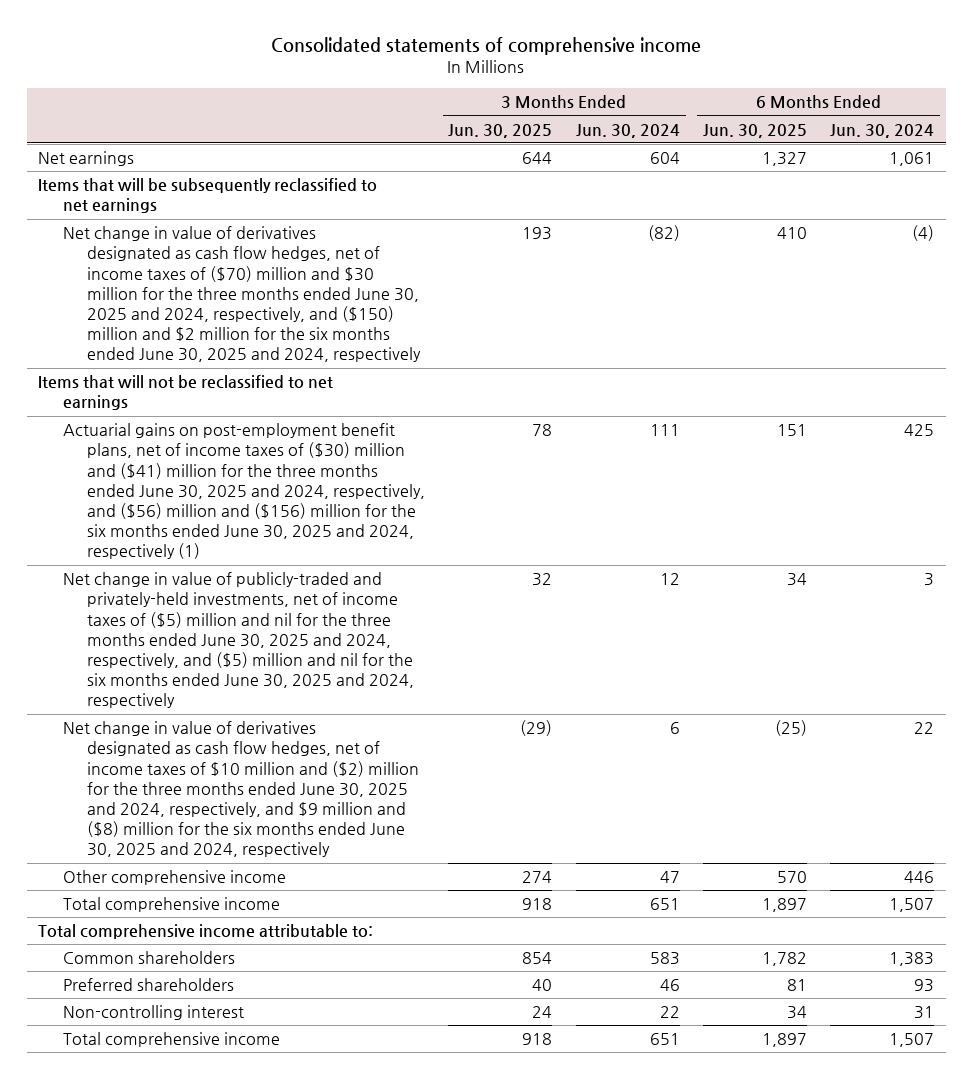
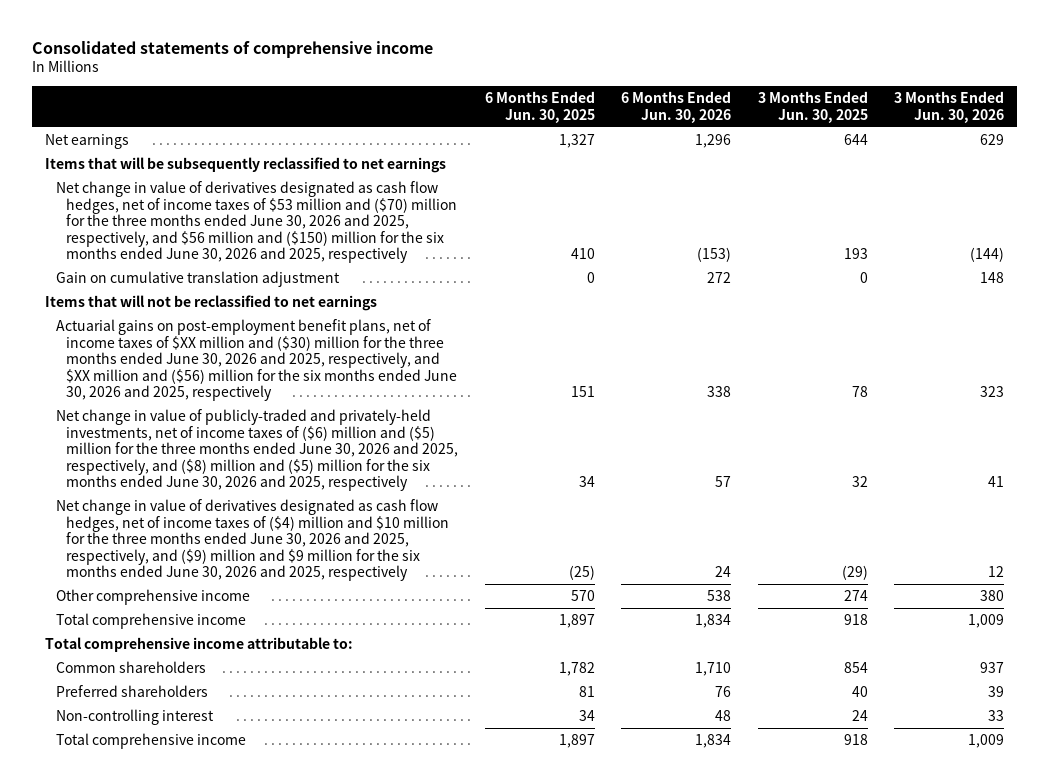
[575,123,680,138] Jun. 30, 2024 -> none
[830,123,935,138] Jun. 30, 2024 -> none
none -> [621,90,732,123] 6 Months Ended Jun. 30, 2026
none -> [894,90,1005,123] 3 Months Ended Jun. 30, 2026
[62,226,422,363] Net change in value of derivatives designated as cash flow hedges, net of income taxes of ($70) million and $30 million for the three months ended June 30, 2025 and 2024, respectively, and ($150) million and $2 million for the six months ended June 30, 2025 and 2024, respectively -> [55,181,458,264] Net change in value of derivatives designated as cash flow hedges, net of income taxes of $53 million and ($70) million for the three months ended June 30, 2026 and 2025, respectively, and $56 million and ($150) million for the six months ended June 30, 2026 and 2025, respectively
none -> [55,271,340,288] Gain on cumulative translation adjustment
[62,423,426,560] Actuarial gains on post-employment benefit plans, net of income taxes of ($30) million and ($41) million for the three months ended June 30, 2025 and 2024, respectively, and ($56) million and ($156) million for the six months ended June 30, 2025 and 2024, respectively (1) -> [55,319,458,402] Actuarial gains on post-employment benefit plans, net of income taxes of $XX million and ($30) million for the three months ended June 30, 2026 and 2025, respectively, and $XX million and ($56) million for the six months ended June 30, 2026 and 2025, respectively
[62,572,415,709] Net change in value of publicly-traded and privately-held investments, net of income taxes of ($5) million and nil for the three months ended June 30, 2025 and 2024, respectively, and ($5) million and nil for the six months ended June 30, 2025 and 2024, respectively -> [55,409,459,492] Net change in value of publicly-traded and privately-held investments, net of income taxes of ($6) million and ($5) million for the three months ended June 30, 2026 and 2025, respectively, and ($8) million and ($5) million for the six months ended June 30, 2026 and 2025, respectively
[62,721,420,858] Net change in value of derivatives designated as cash flow hedges, net of income taxes of $10 million and ($2) million for the three months ended June 30, 2025 and 2024, respectively, and $9 million and ($8) million for the six months ended June 30, 2025 and 2024, respectively -> [55,499,450,582] Net change in value of derivatives designated as cash flow hedges, net of income taxes of ($4) million and $10 million for the three months ended June 30, 2026 and 2025, respectively, and ($9) million and $9 million for the six months ended June 30, 2026 and 2025, respectively

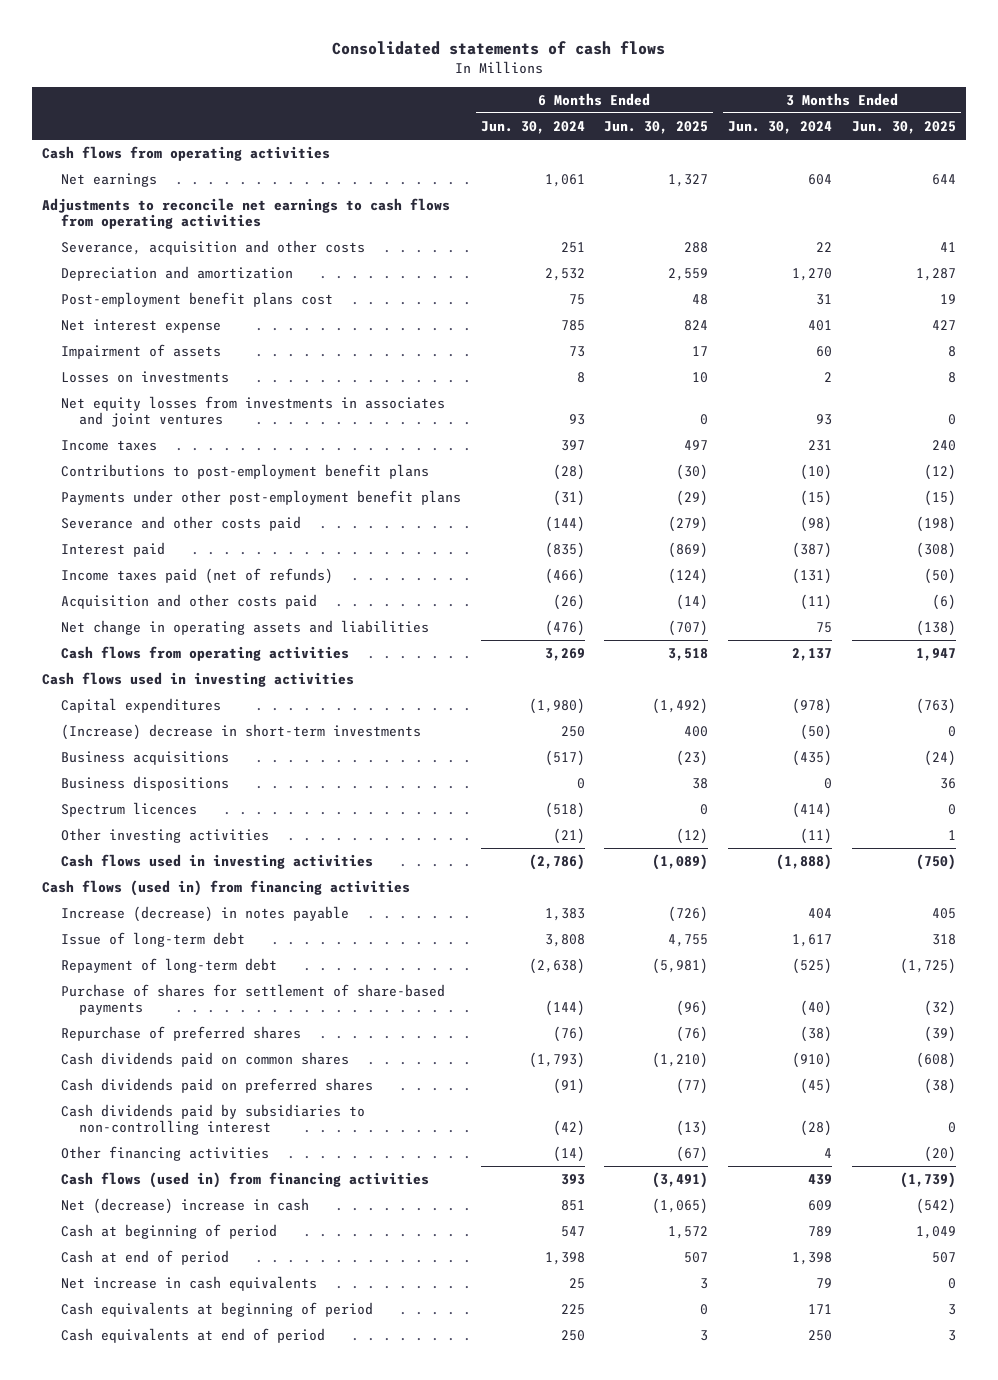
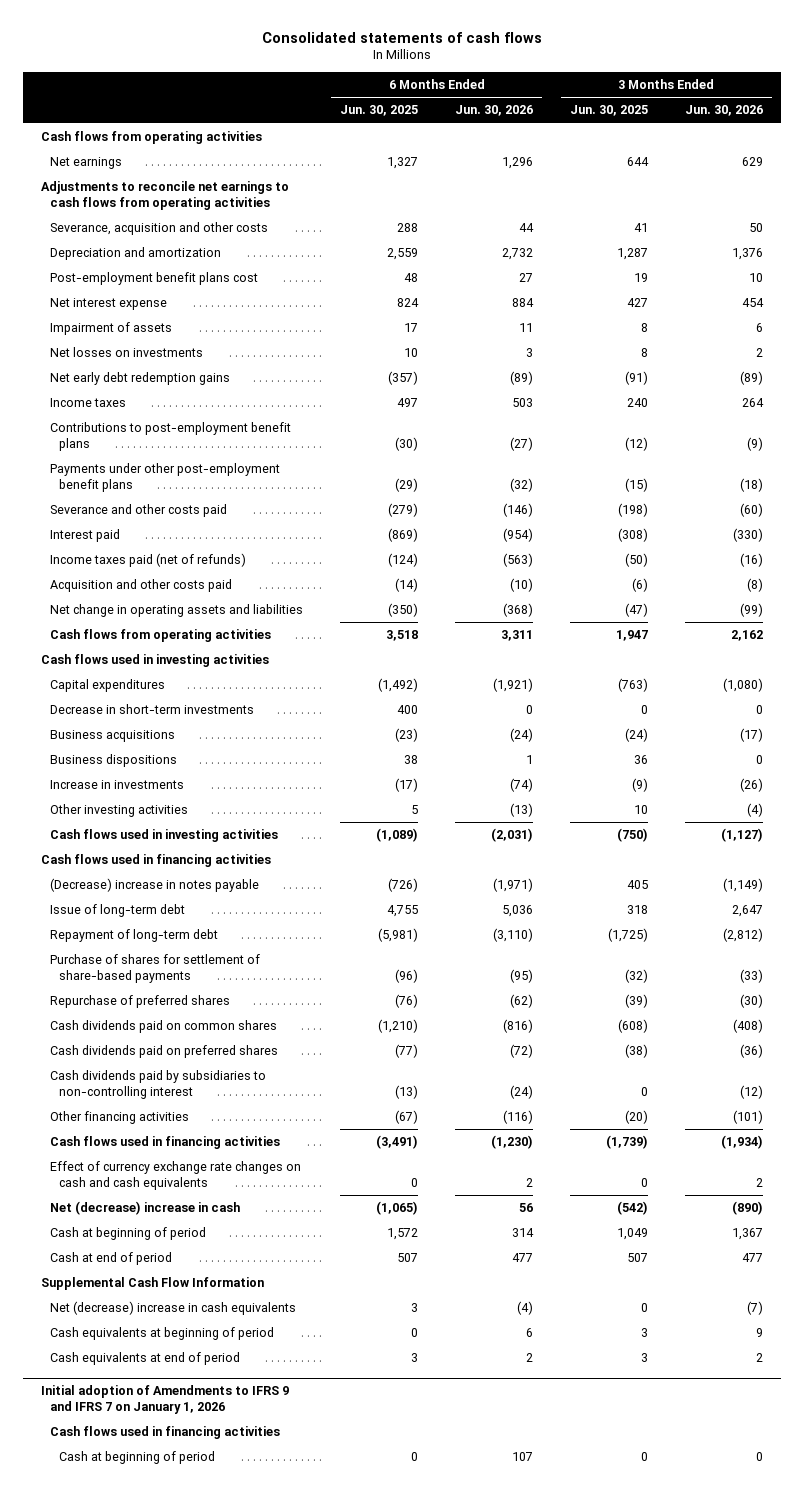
[480,120,585,134] Jun. 30, 2024 -> none
[728,120,833,134] Jun. 30, 2024 -> none
none -> [455,105,534,117] Jun. 30, 2026
none -> [684,105,763,117] Jun. 30, 2026
[60,396,445,428] Net equity losses from investments in associates and joint ventures -> none
[60,371,229,384] Losses on investments -> [50,347,204,358] Net losses on investments
none -> [50,372,231,386] Net early debt redemption gains
[668,620,709,637] (707) -> [388,603,419,618] (350)
[916,620,957,637] (138) -> [625,603,649,618] (47)
[60,724,421,741] (Increase) decrease in short-term investments -> [50,704,255,715] Decrease in short-term investments
[60,802,197,818] Spectrum licences -> none
none -> [50,780,185,790] Increase in investments
[676,828,709,845] (12) -> [411,805,419,815] 5
[948,830,957,841] 1 -> [634,805,649,815] 10
[42,880,411,897] Cash flows (used in) from financing activities -> [41,854,272,868] Cash flows used in financing activities
[60,906,349,923] Increase (decrease) in notes payable -> [50,878,260,893] (Decrease) increase in notes payable
[60,1172,429,1189] Cash flows (used in) from financing activities -> [50,1136,281,1150] Cash flows used in financing activities
none -> [50,1161,302,1191] Effect of currency exchange rate changes on cash and cash equivalents
none -> [41,1277,265,1291] Supplemental Cash Flow Information
[60,1276,317,1292] Net increase in cash equivalents -> [50,1301,297,1316] Net (decrease) increase in cash equivalents
none -> [41,1385,290,1415] Initial adoption of Amendments to IFRS 9 and IFRS 7 on January 1, 2026
none -> [50,1426,281,1440] Cash flows used in financing activities
none -> [59,1451,216,1465] Cash at beginning of period

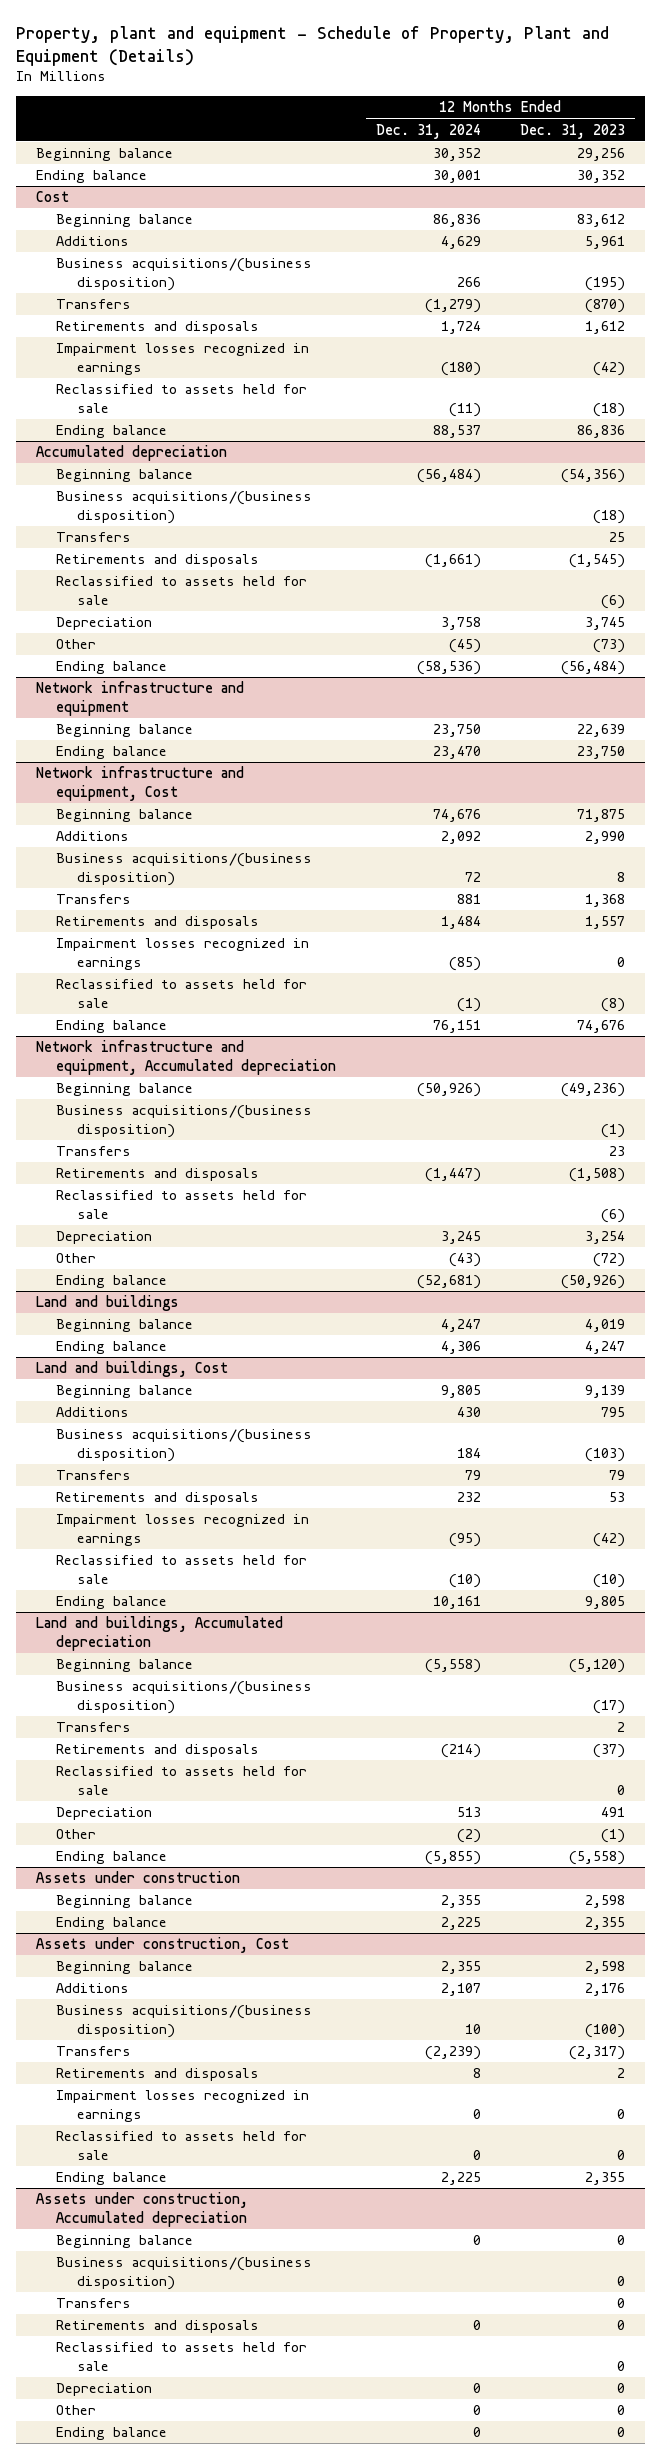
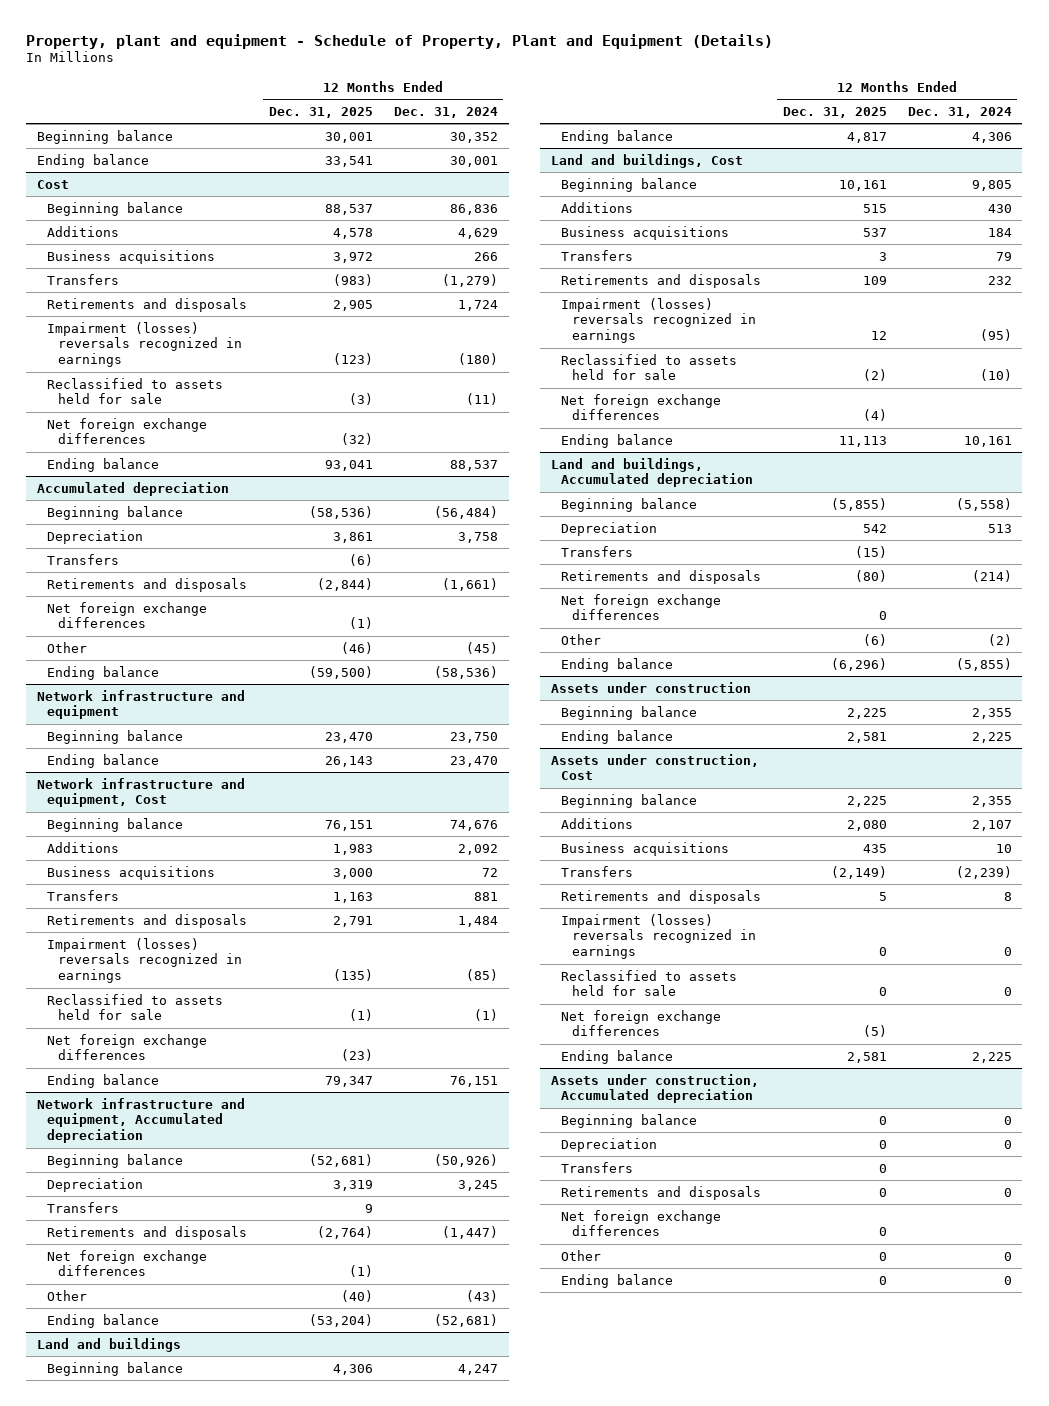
[520,123,626,139] Dec. 31, 2023 -> none
none -> [268,106,373,118] Dec. 31, 2025
[56,258,313,291] Business acquisitions/(business disposition) -> [47,249,216,264] Business acquisitions
[56,343,310,375] Impairment losses recognized in earnings -> [47,321,243,368] Impairment (losses) reversals recognized in earnings
none -> [47,417,208,445] Net foreign exchange differences
[56,491,313,524] Business acquisitions/(business disposition) -> none
[56,617,153,631] Depreciation -> [47,529,144,544] Depreciation
[56,576,308,605] Reclassified to assets held for sale -> none
none -> [47,601,208,629] Net foreign exchange differences
[56,853,313,886] Business acquisitions/(business disposition) -> [47,865,216,880] Business acquisitions
[56,938,310,970] Impairment losses recognized in earnings -> [47,937,243,984] Impairment (losses) reversals recognized in earnings
none -> [47,1033,208,1061] Net foreign exchange differences
[56,1105,313,1138] Business acquisitions/(business disposition) -> none
[56,1231,153,1245] Depreciation -> [47,1177,144,1192] Depreciation
[56,1190,308,1219] Reclassified to assets held for sale -> none
none -> [47,1249,208,1277] Net foreign exchange differences
[56,1429,313,1462] Business acquisitions/(business disposition) -> [561,225,730,240] Business acquisitions
[56,1514,310,1546] Impairment losses recognized in earnings -> [561,297,756,344] Impairment (losses) reversals recognized in earnings
none -> [561,393,722,421] Net foreign exchange differences
[56,1681,313,1714] Business acquisitions/(business disposition) -> none
[56,1807,153,1821] Depreciation -> [561,521,658,536] Depreciation
[56,1766,308,1795] Reclassified to assets held for sale -> none
none -> [561,593,722,621] Net foreign exchange differences
[56,2005,313,2038] Business acquisitions/(business disposition) -> [561,841,730,856] Business acquisitions
[56,2090,310,2122] Impairment losses recognized in earnings -> [561,913,756,960] Impairment (losses) reversals recognized in earnings
none -> [561,1009,722,1037] Net foreign exchange differences
[56,2257,313,2290] Business acquisitions/(business disposition) -> none
[56,2383,153,2397] Depreciation -> [561,1137,658,1152] Depreciation
[56,2342,308,2371] Reclassified to assets held for sale -> none
none -> [561,1209,722,1237] Net foreign exchange differences

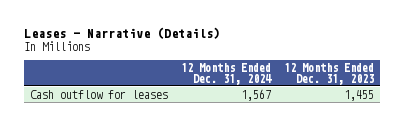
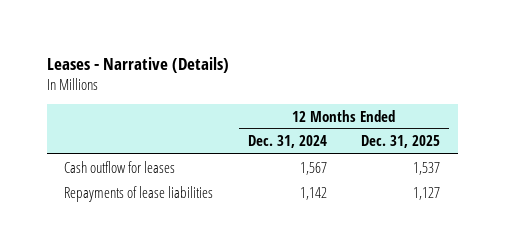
[283,62,374,85] 12 Months Ended Dec. 31, 2023 -> none
none -> [361,135,441,149] Dec. 31, 2025
none -> [64,185,214,202] Repayments of lease liabilities

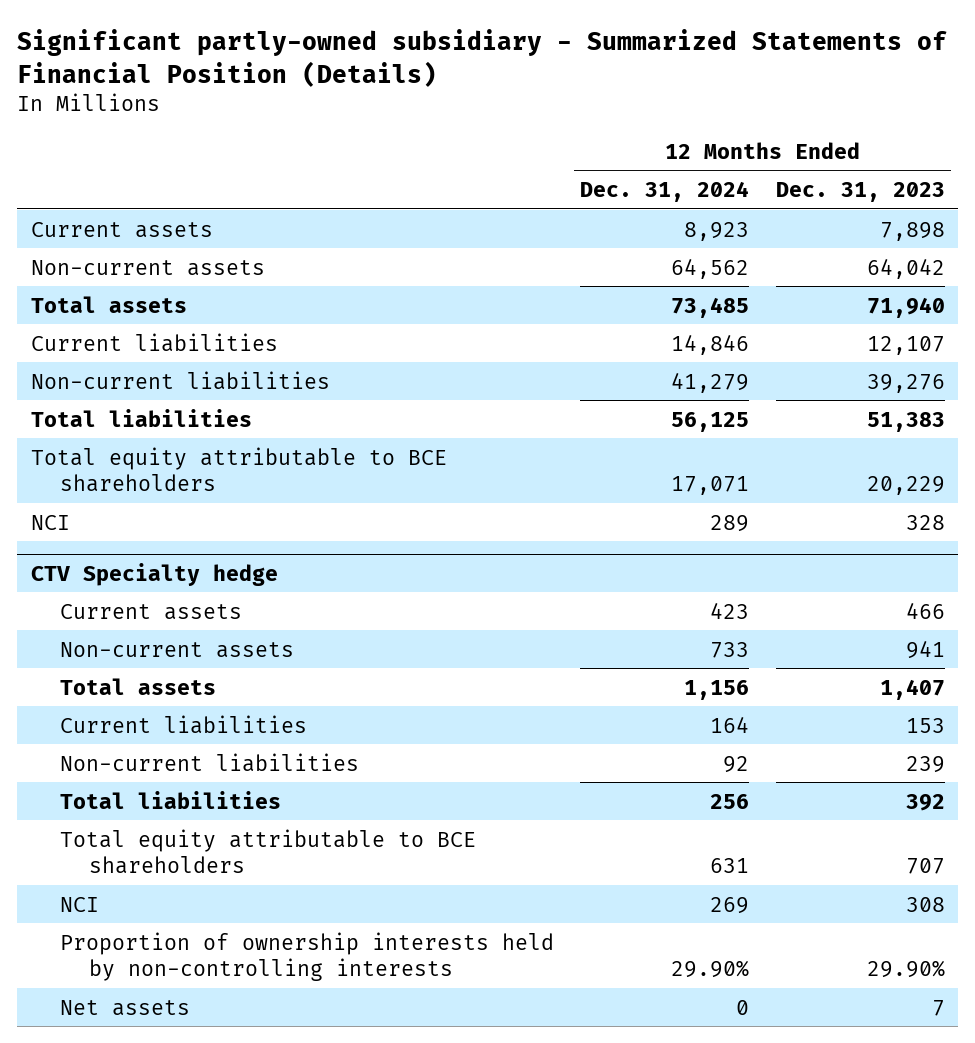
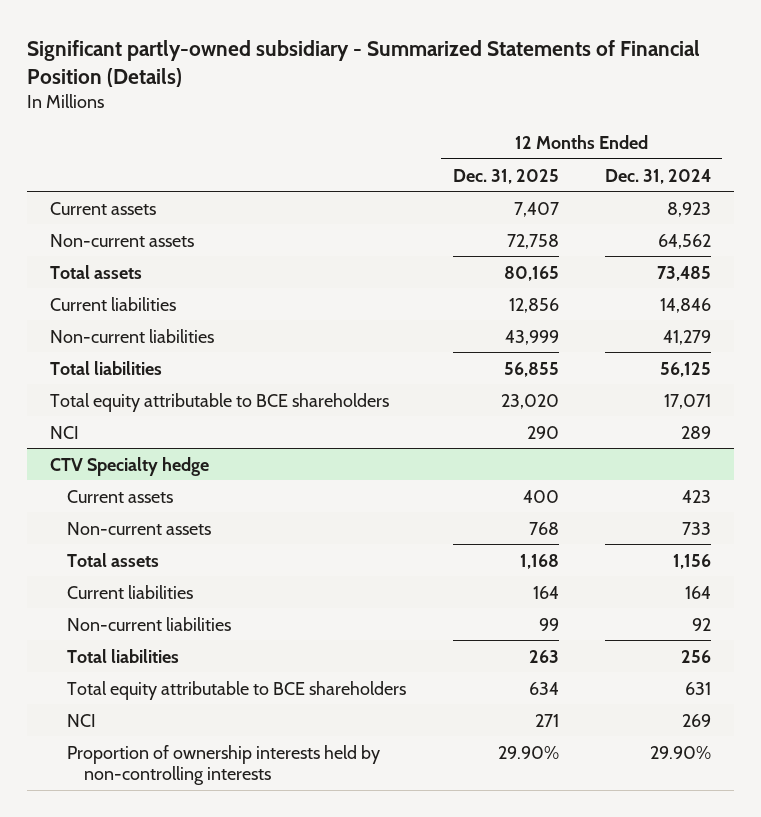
[775,182,945,203] Dec. 31, 2023 -> none
none -> [452,168,559,184] Dec. 31, 2025
[59,999,190,1016] Net assets -> none

